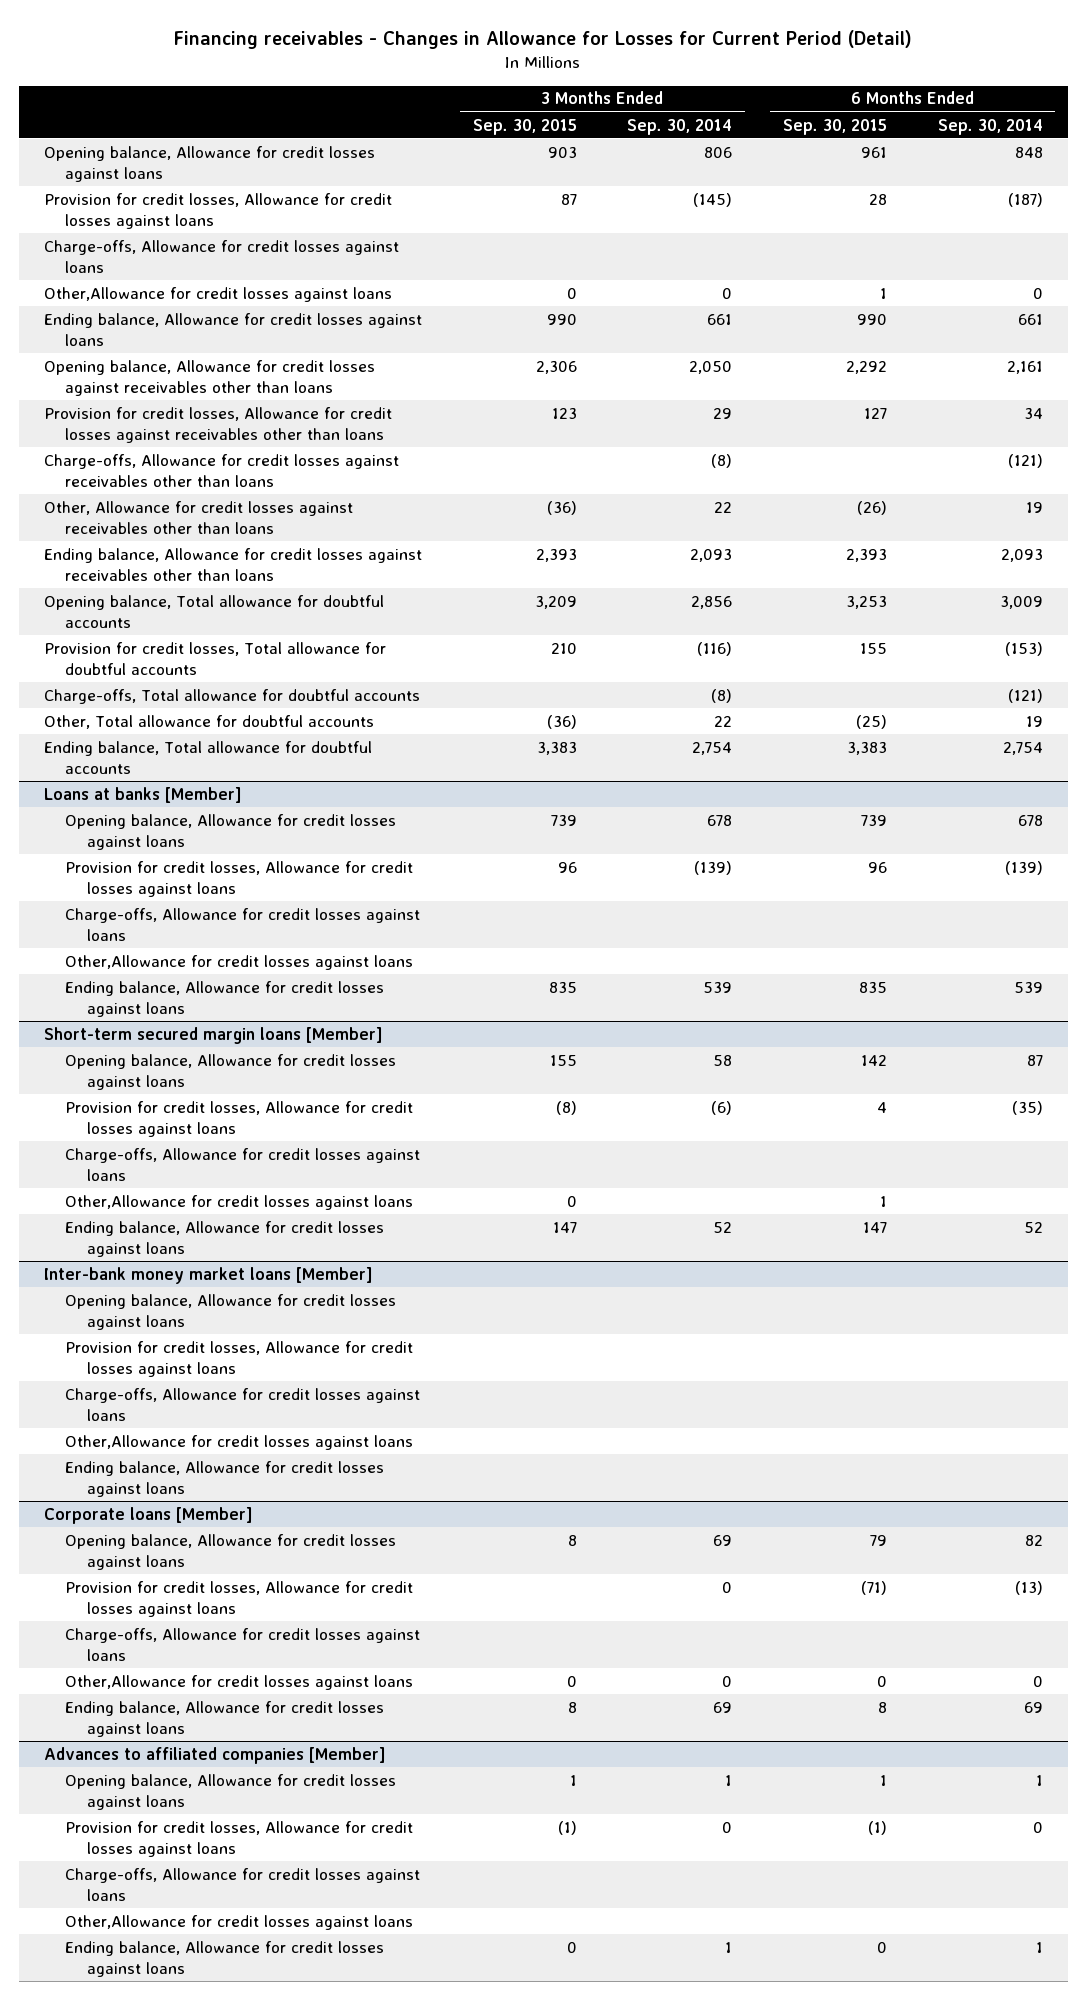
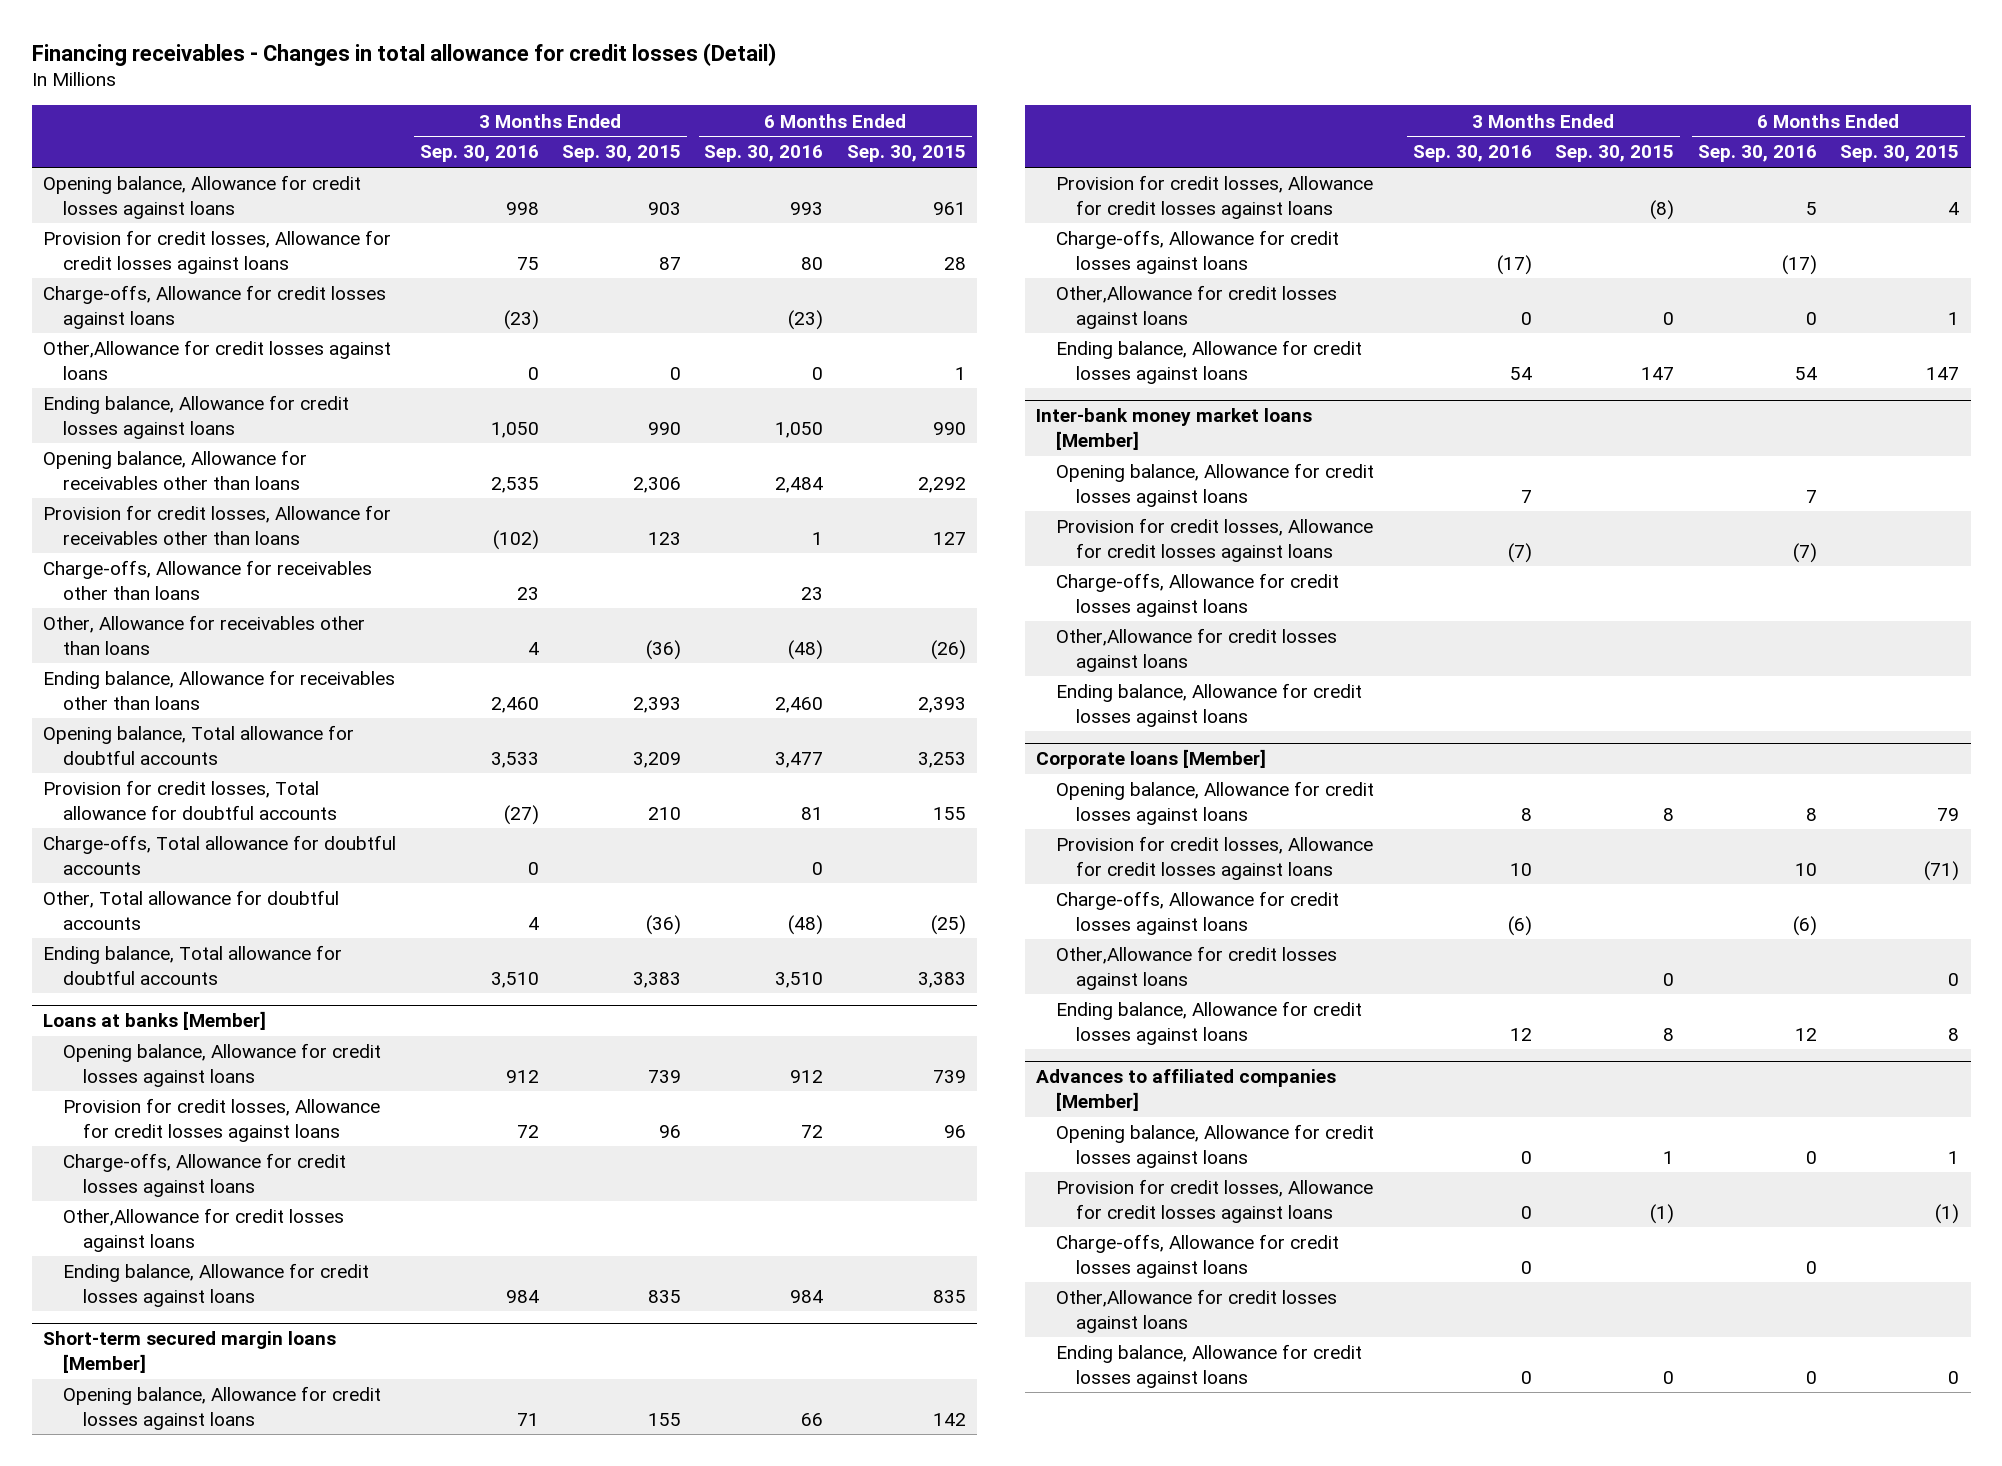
[173,30,913,50] Financing receivables - Changes in Allowance for Losses for Current Period (Detail) -> [31,42,776,66] Financing receivables - Changes in total allowance for credit losses (Detail)
[627,118,733,135] Sep. 30, 2014 -> none
[937,118,1043,135] Sep. 30, 2014 -> none
none -> [419,145,539,163] Sep. 30, 2016
none -> [704,145,824,163] Sep. 30, 2016
[43,359,375,396] Opening balance, Allowance for credit losses against receivables other than loans -> [43,450,308,490] Opening balance, Allowance for receivables other than loans
[43,406,392,443] Provision for credit losses, Allowance for credit losses against receivables other than loans -> [43,505,392,545] Provision for credit losses, Allowance for receivables other than loans
[43,453,399,487] Charge-offs, Allowance for credit losses against receivables other than loans -> [43,560,373,600] Charge-offs, Allowance for receivables other than loans
[43,500,353,534] Other, Allowance for credit losses against receivables other than loans -> [43,615,366,655] Other, Allowance for receivables other than loans
[43,547,422,581] Ending balance, Allowance for credit losses against receivables other than loans -> [43,670,396,710] Ending balance, Allowance for receivables other than loans

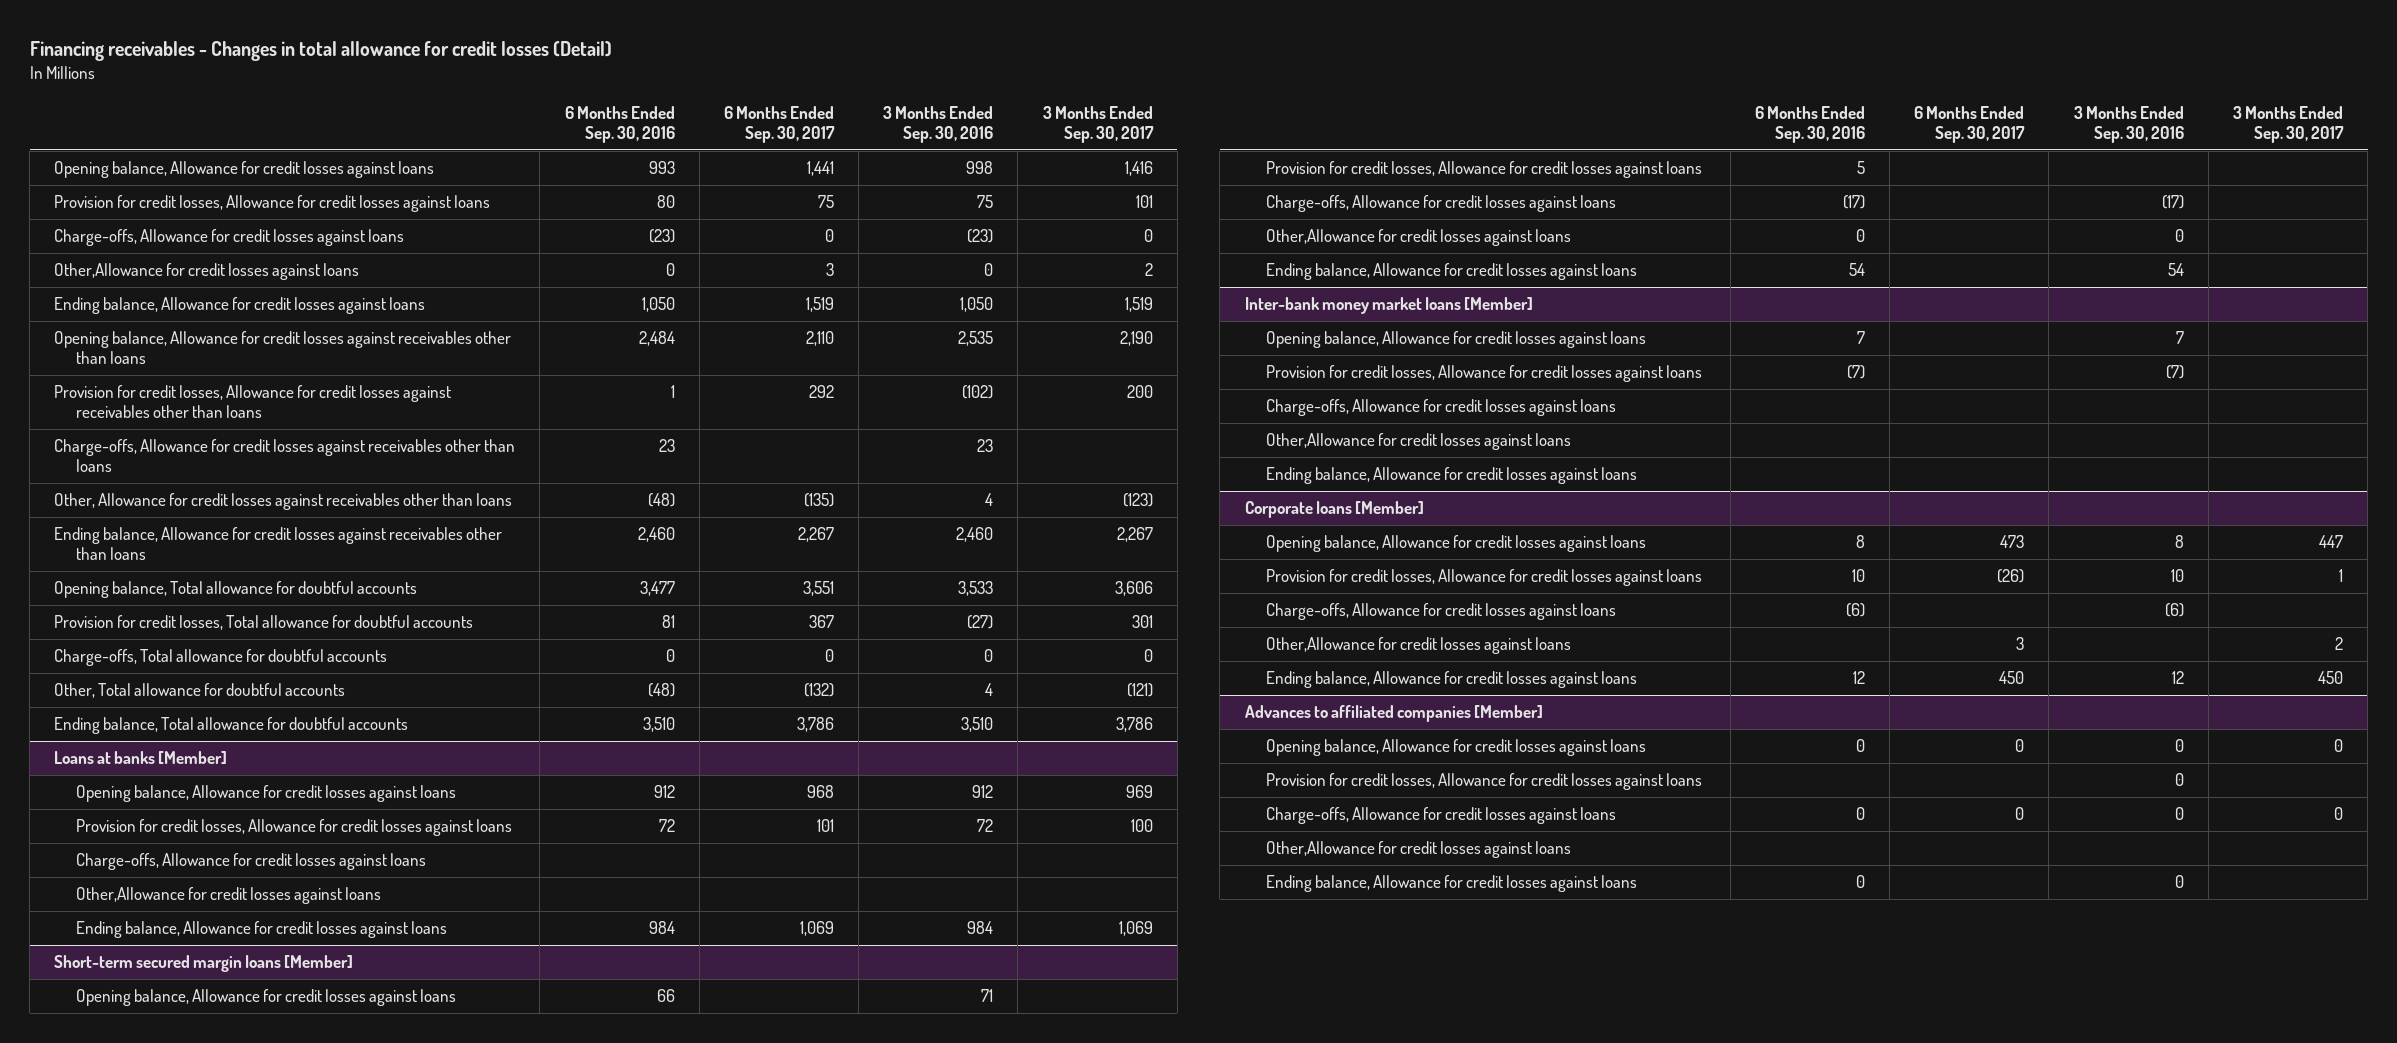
[561,145,681,163] Sep. 30, 2015 -> none
[846,145,966,163] Sep. 30, 2015 -> none
none -> [723,106,835,144] 6 Months Ended Sep. 30, 2017
none -> [1042,106,1154,144] 3 Months Ended Sep. 30, 2017
[43,450,308,490] Opening balance, Allowance for receivables other than loans -> [54,330,512,365] Opening balance, Allowance for credit losses against receivables other than loans
[43,505,392,545] Provision for credit losses, Allowance for receivables other than loans -> [54,384,452,419] Provision for credit losses, Allowance for credit losses against receivables other than loans
[43,560,373,600] Charge-offs, Allowance for receivables other than loans -> [54,438,516,473] Charge-offs, Allowance for credit losses against receivables other than loans
[43,615,366,655] Other, Allowance for receivables other than loans -> [54,492,513,510] Other, Allowance for credit losses against receivables other than loans
[43,670,396,710] Ending balance, Allowance for receivables other than loans -> [54,526,503,561] Ending balance, Allowance for credit losses against receivables other than loans

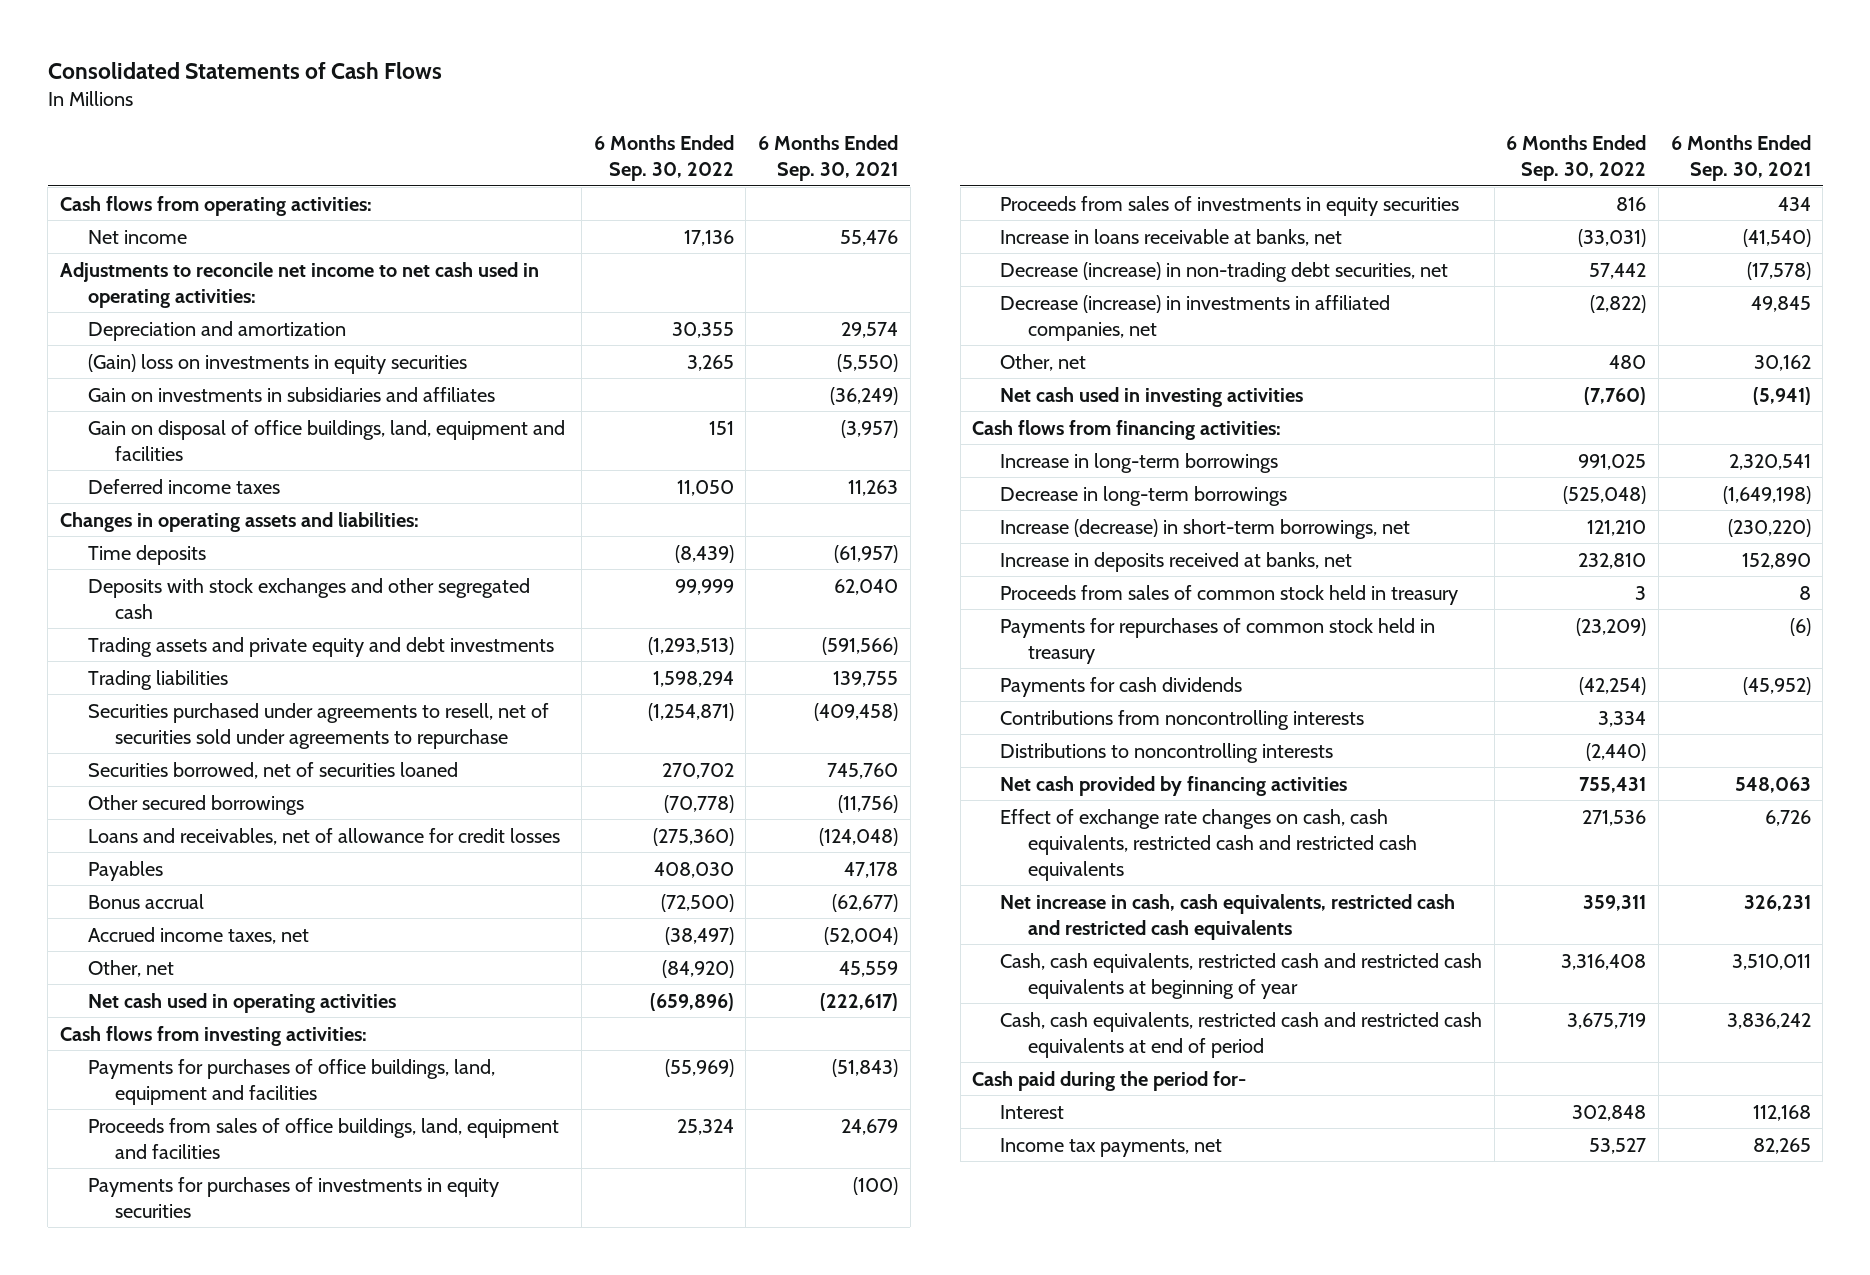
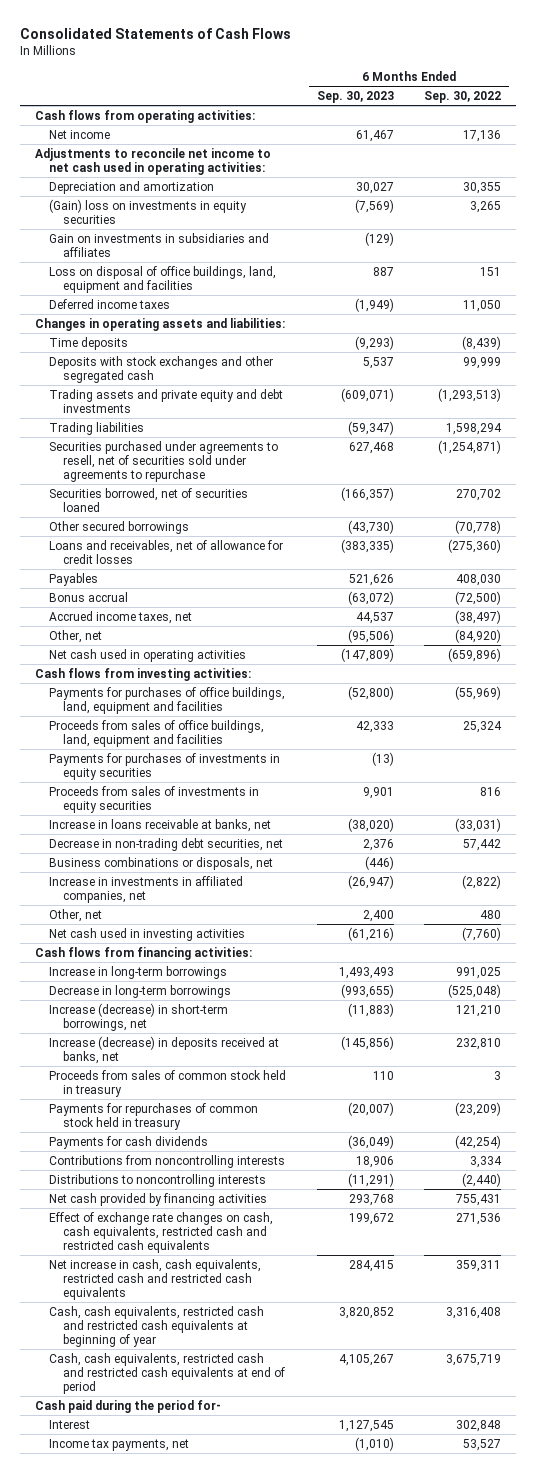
[758,135,899,181] 6 Months Ended Sep. 30, 2021 -> none
none -> [316,91,394,104] Sep. 30, 2023
[87,419,565,461] Gain on disposal of office buildings, land, equipment and facilities -> [49,265,277,293] Loss on disposal of office buildings, land, equipment and facilities
[1000,261,1449,282] Decrease (increase) in non-trading debt securities, net -> [49,837,284,851] Decrease in non-trading debt securities, net
none -> [49,856,274,870] Business combinations or disposals, net
[1000,294,1391,341] Decrease (increase) in investments in affiliated companies, net -> [49,875,244,903] Increase in investments in affiliated companies, net
[1000,551,1353,572] Increase in deposits received at banks, net -> [49,1035,280,1064] Increase (decrease) in deposits received at banks, net

